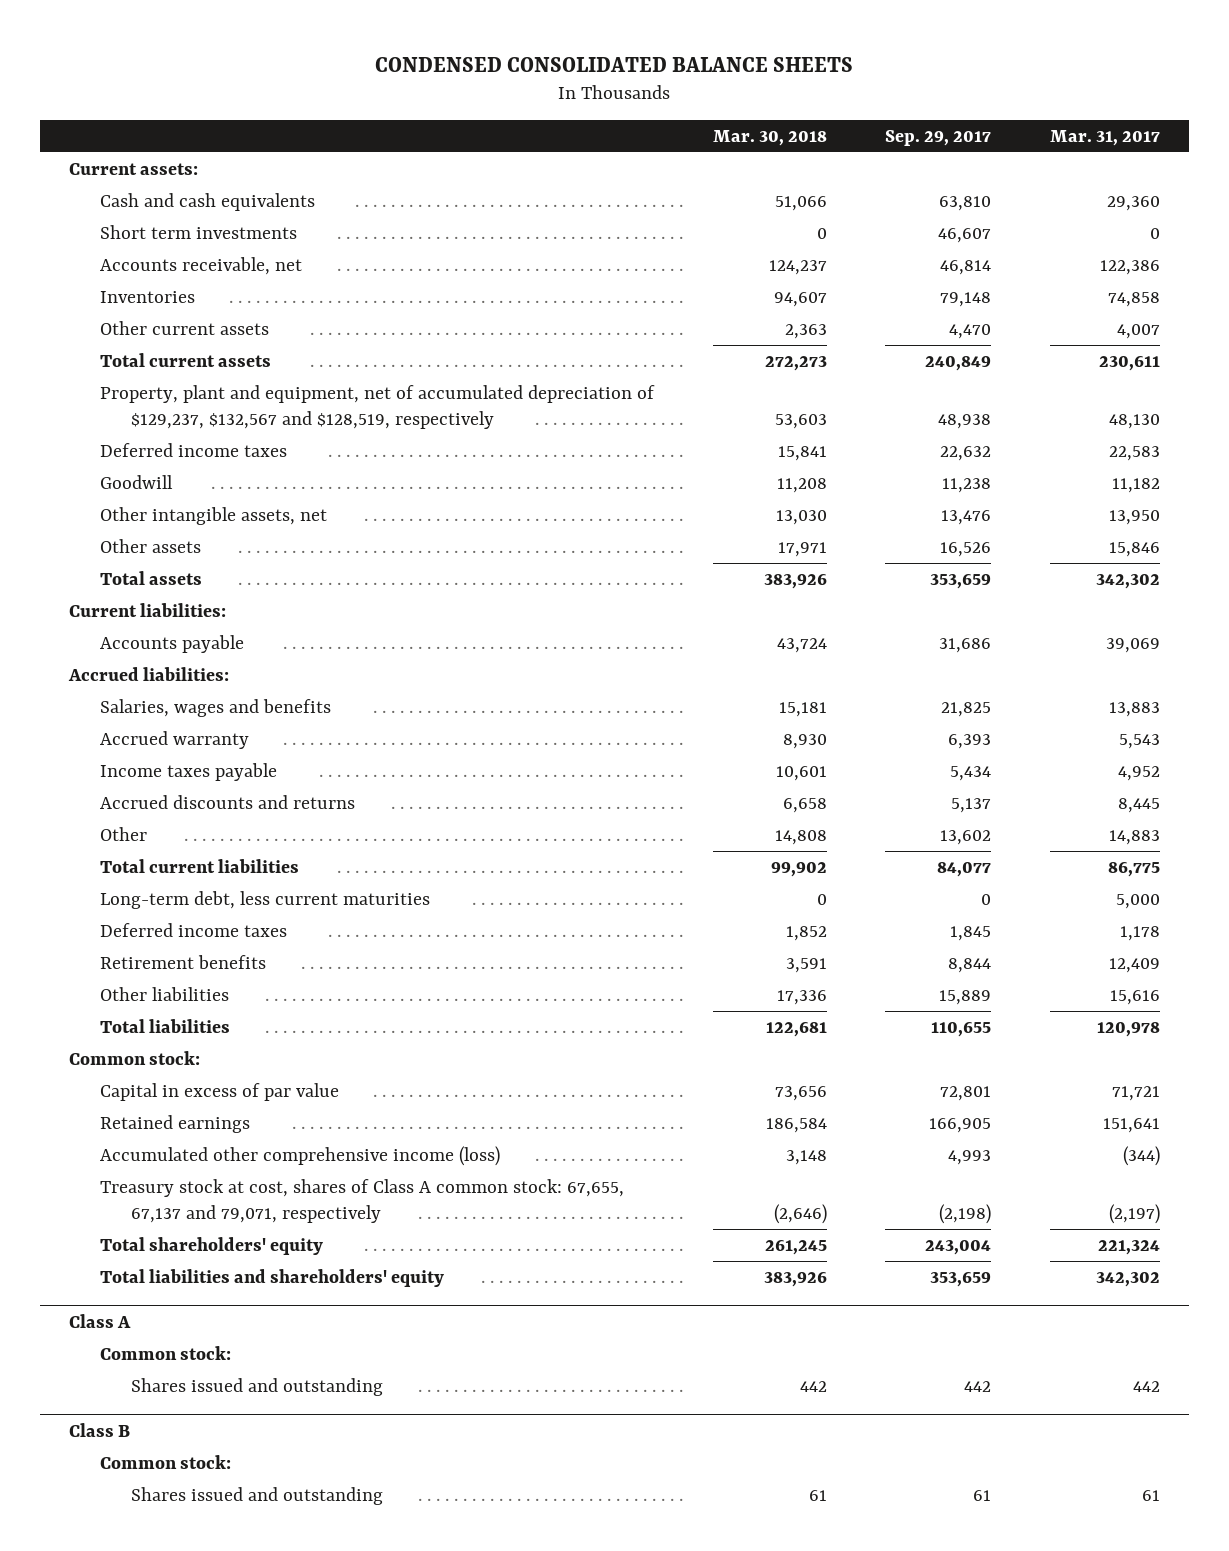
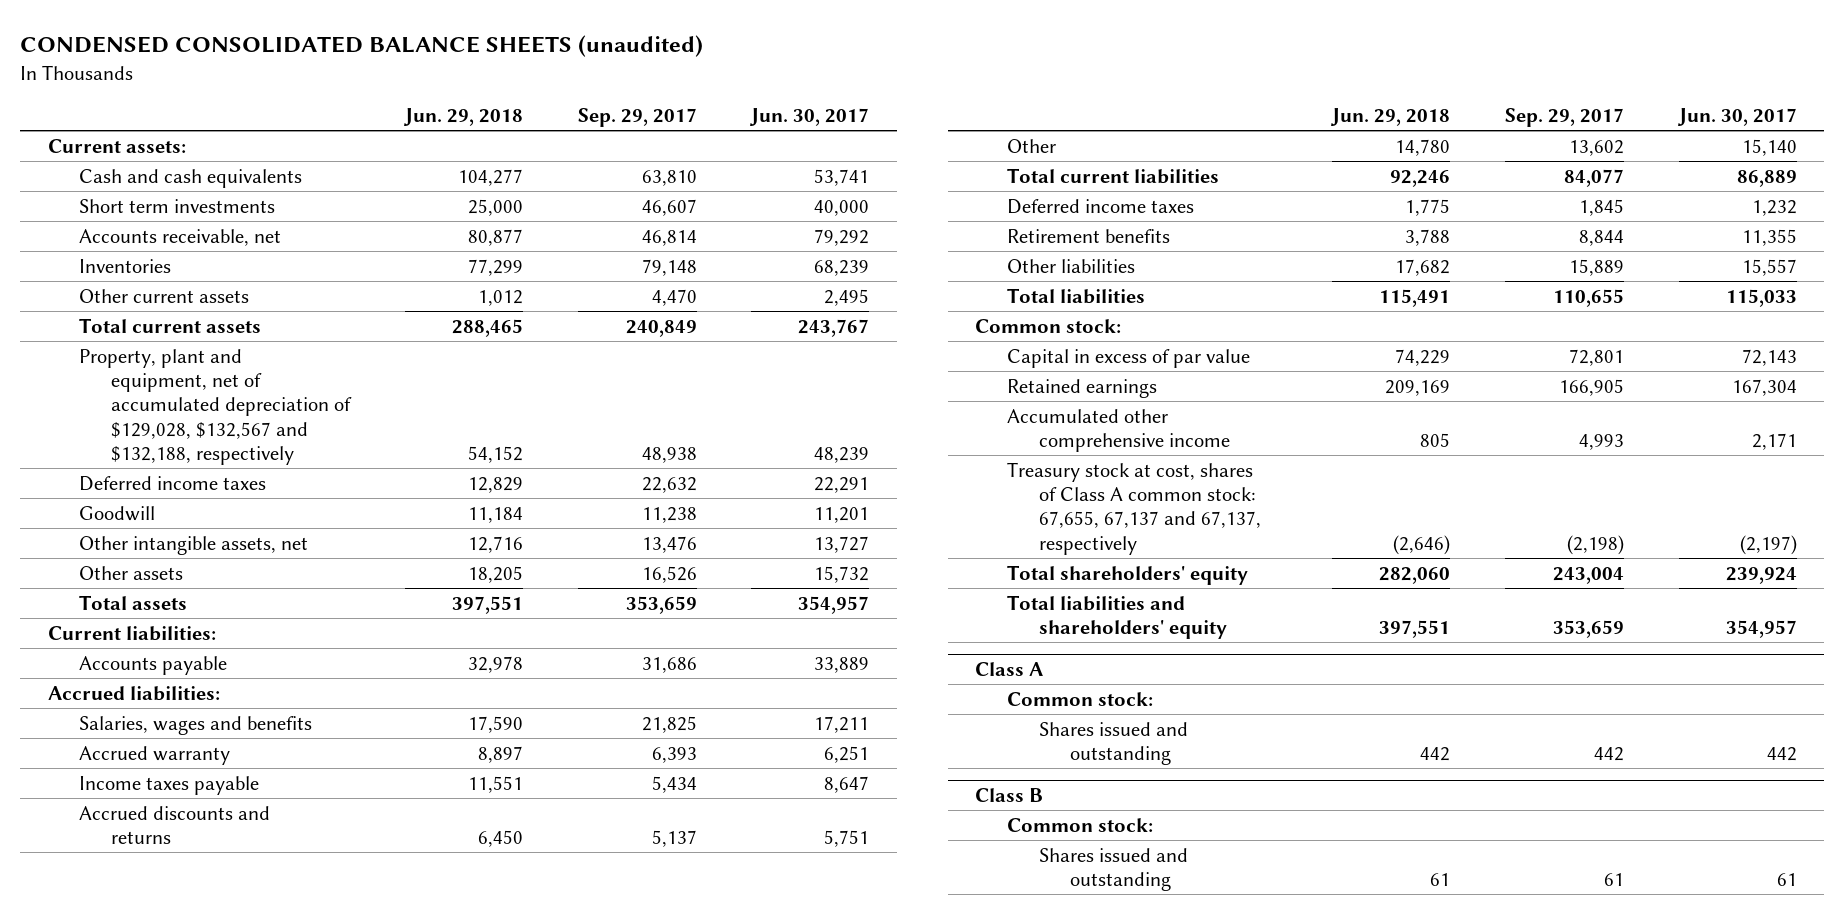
[375,56,854,72] CONDENSED CONSOLIDATED BALANCE SHEETS -> [20,35,704,58] CONDENSED CONSOLIDATED BALANCE SHEETS (unaudited)
[712,129,827,146] Mar. 30, 2018 -> none
[1049,129,1160,146] Mar. 31, 2017 -> none
none -> [402,107,523,126] Jun. 29, 2018
none -> [749,107,870,126] Jun. 30, 2017
[99,384,655,429] Property, plant and equipment, net of accumulated depreciation of $129,237, $132,567 and $128,519, respectively -> [79,348,353,465] Property, plant and equipment, net of accumulated depreciation of $129,028, $132,567 and $132,188, respectively
[99,890,430,909] Long-term debt, less current maturities -> none
[99,1145,500,1166] Accumulated other comprehensive income (loss) -> [1006,408,1230,452] Accumulated other comprehensive income
[99,1178,624,1223] Treasury stock at cost, shares of Class A common stock: 67,655, 67,137 and 79,071, respectively -> [1006,461,1261,555] Treasury stock at cost, shares of Class A common stock: 67,655, 67,137 and 67,137, respectively

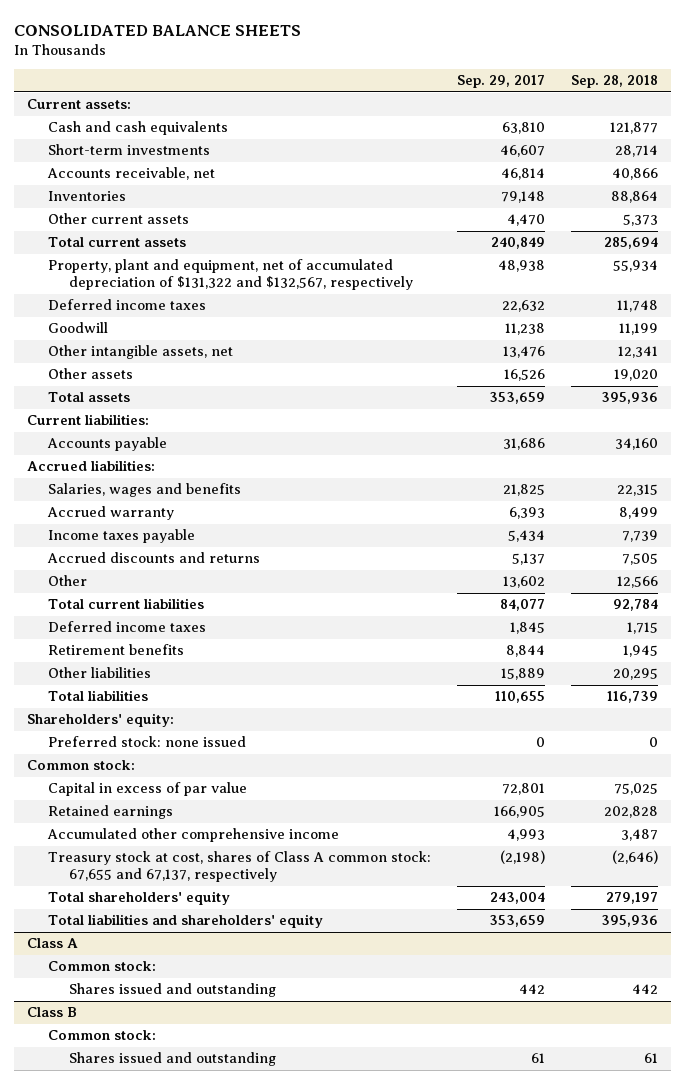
[20,35,704,58] CONDENSED CONSOLIDATED BALANCE SHEETS (unaudited) -> [13,24,301,36] CONSOLIDATED BALANCE SHEETS
[402,107,523,126] Jun. 29, 2018 -> none
[749,107,870,126] Jun. 30, 2017 -> none
none -> [570,75,658,89] Sep. 28, 2018
[79,198,276,213] Short term investments -> [47,144,210,156] Short-term investments
[79,348,353,465] Property, plant and equipment, net of accumulated depreciation of $129,028, $132,567 and $132,188, respectively -> [47,259,414,291] Property, plant and equipment, net of accumulated depreciation of $131,322 and $132,567, respectively
none -> [26,713,174,728] Shareholders' equity:
none -> [47,736,246,748] Preferred stock: none issued
[1006,461,1261,555] Treasury stock at cost, shares of Class A common stock: 67,655, 67,137 and 67,137, respectively -> [47,851,431,883] Treasury stock at cost, shares of Class A common stock: 67,655 and 67,137, respectively

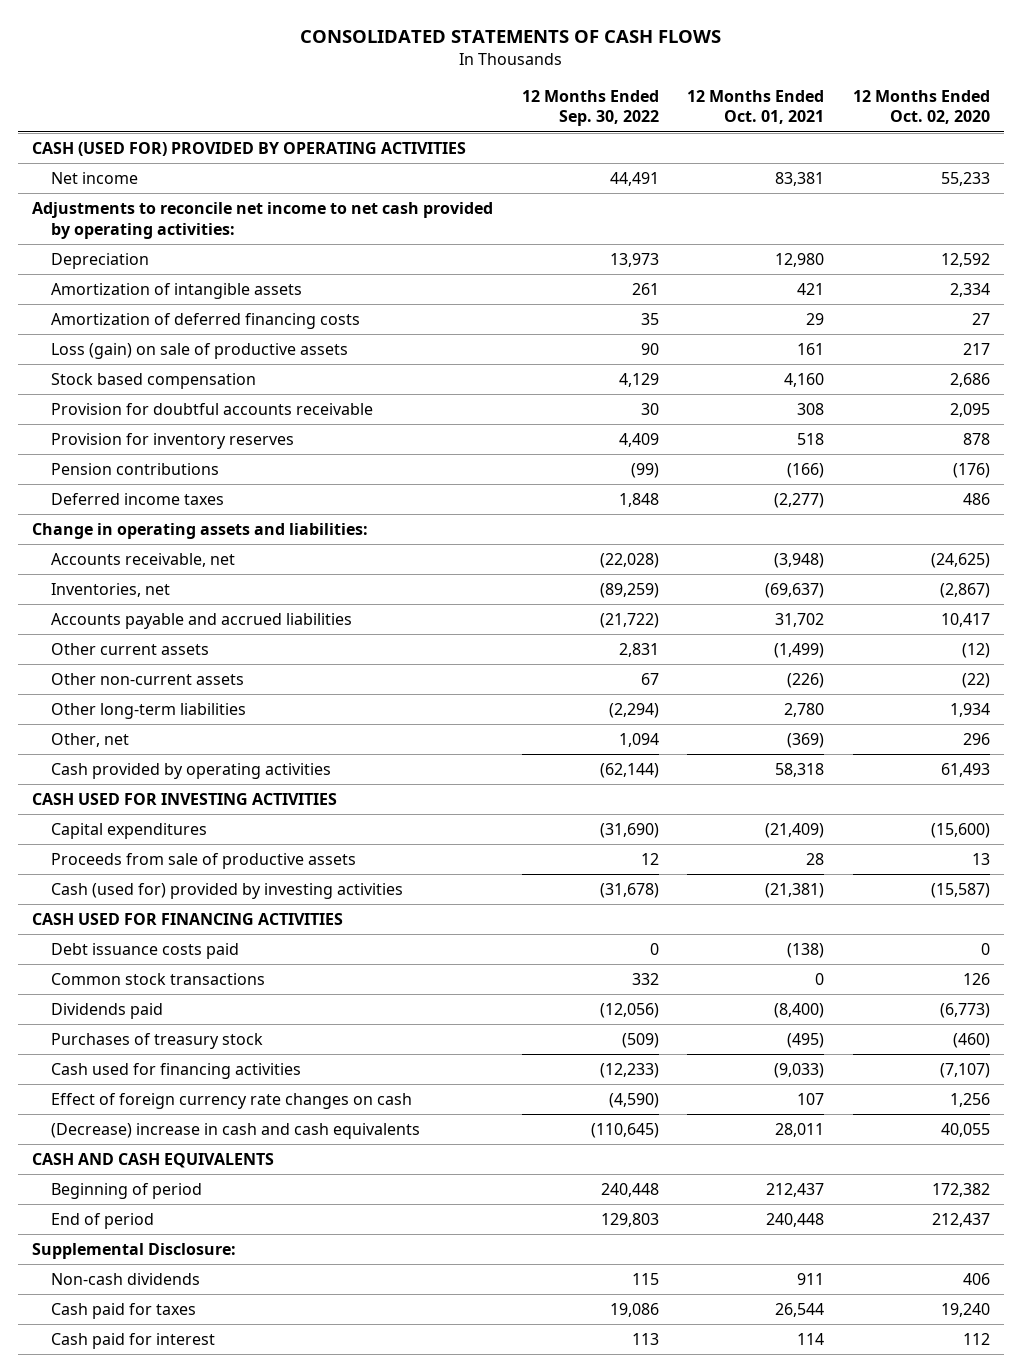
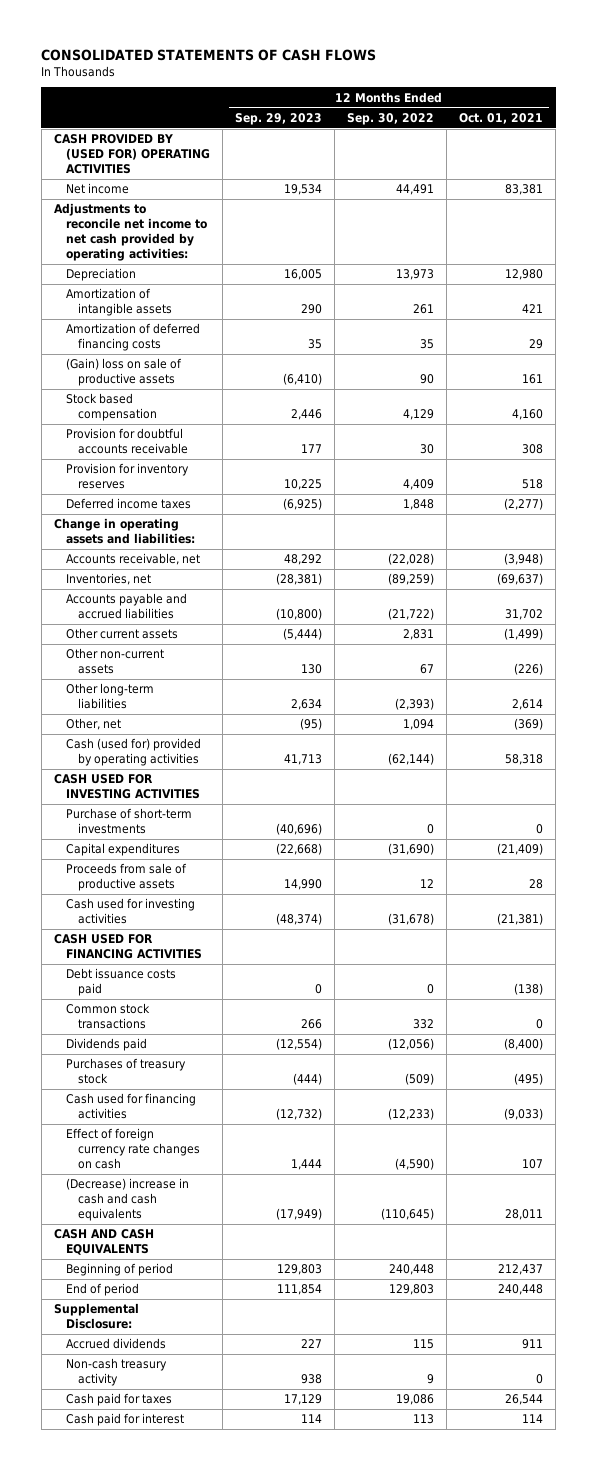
[852,89,990,125] 12 Months Ended Oct. 02, 2020 -> none
none -> [235,113,323,126] Sep. 29, 2023
[32,142,467,157] CASH (USED FOR) PROVIDED BY OPERATING ACTIVITIES -> [53,134,211,174] CASH PROVIDED BY (USED FOR) OPERATING ACTIVITIES
[50,343,348,360] Loss (gain) on sale of productive assets -> [66,358,183,387] (Gain) loss on sale of productive assets
[50,463,219,476] Pension contributions -> none
[608,703,659,719] (2,294) -> [395,698,435,711] (2,393)
[784,703,825,718] 2,780 -> [512,699,544,711] 2,614
[50,763,331,780] Cash provided by operating activities -> [66,738,202,767] Cash (used for) provided by operating activities
none -> [66,808,193,835] Purchase of short-term investments
[50,883,403,900] Cash (used for) provided by investing activities -> [66,898,196,925] Cash used for investing activities
[50,1273,200,1286] Non-cash dividends -> [66,1338,167,1350] Accrued dividends
none -> [66,1358,168,1387] Non-cash treasury activity

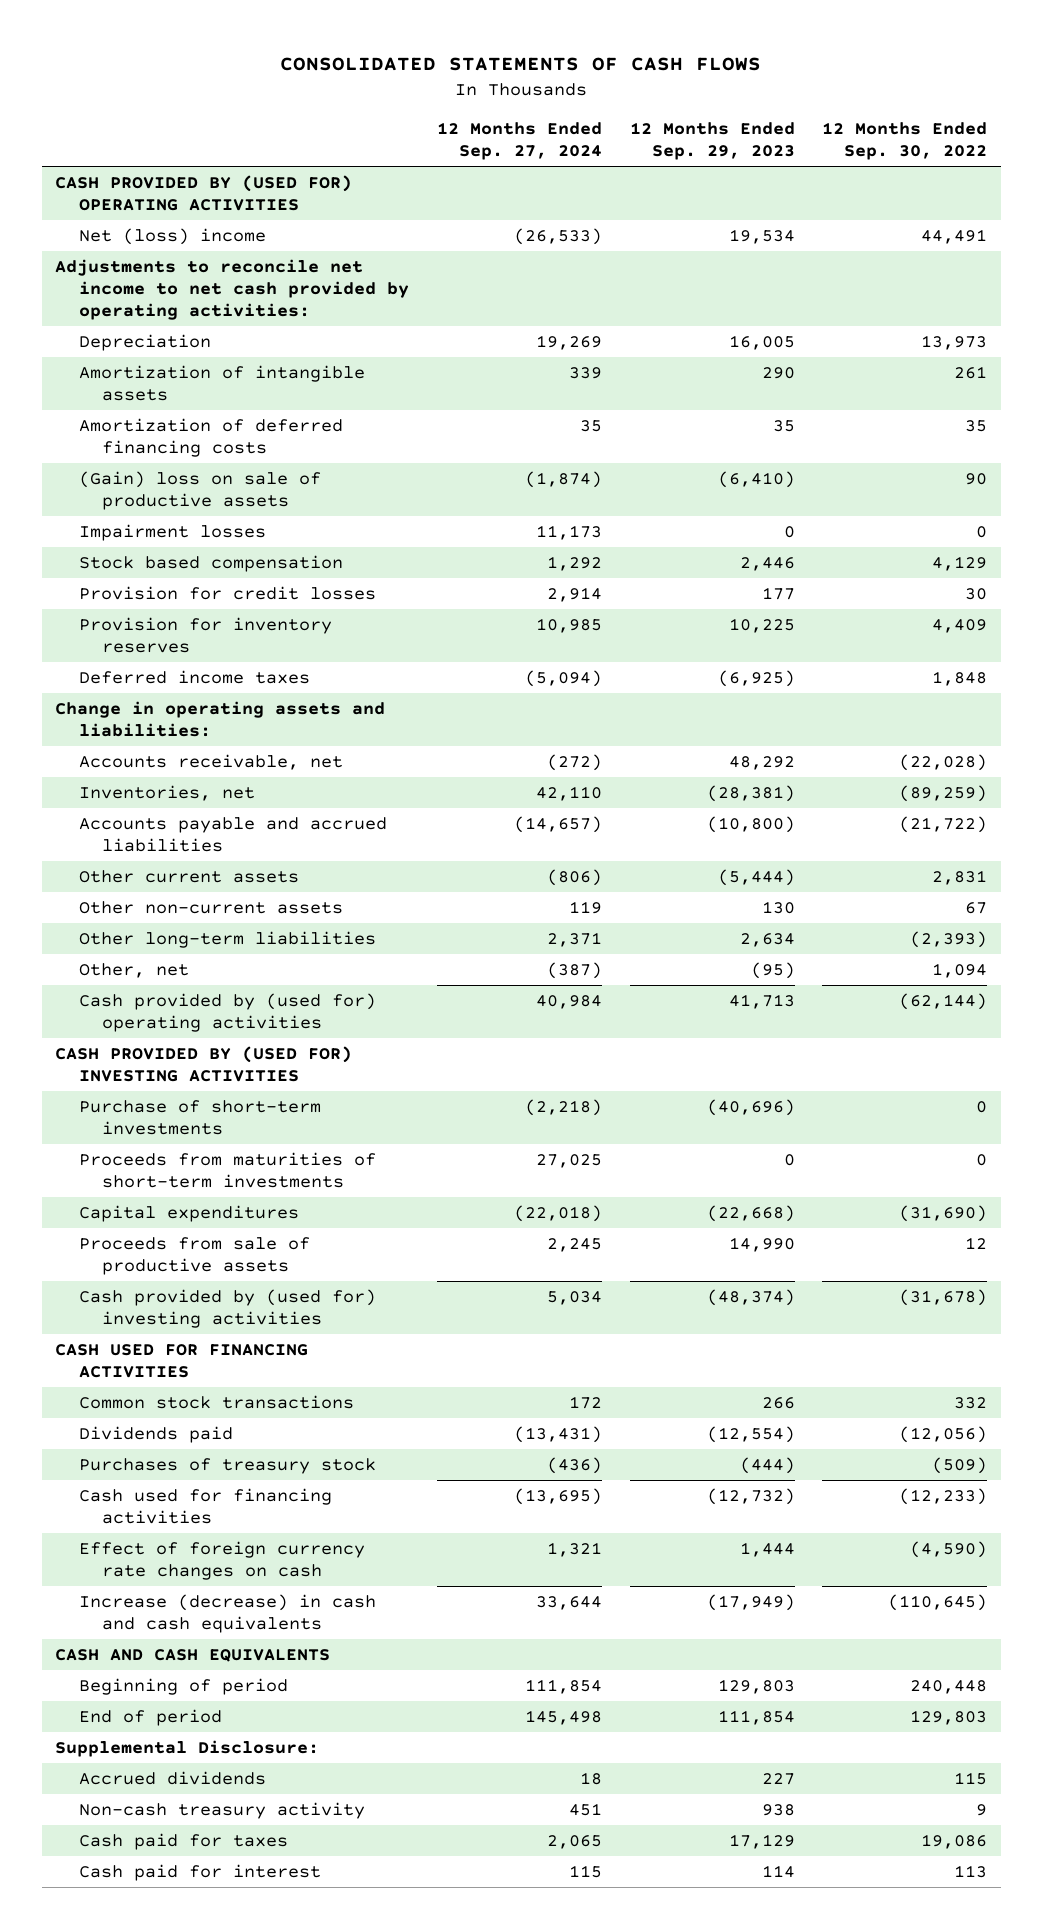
[459,113,544,125] Oct. 01, 2021 -> none
none -> [436,122,602,161] 12 Months Ended Sep. 27, 2024
[66,183,130,195] Net income -> [78,227,266,245] Net (loss) income
none -> [78,523,266,541] Impairment losses
[66,428,189,455] Provision for doubtful accounts receivable -> [78,585,376,600] Provision for credit losses
[66,738,202,767] Cash (used for) provided by operating activities -> [78,992,376,1032] Cash provided by (used for) operating activities
[53,774,201,800] CASH USED FOR INVESTING ACTIVITIES -> [55,1045,353,1082] CASH PROVIDED BY (USED FOR) INVESTING ACTIVITIES
none -> [78,1151,376,1188] Proceeds from maturities of short-term investments
[66,898,196,925] Cash used for investing activities -> [78,1288,376,1328] Cash provided by (used for) investing activities
[66,968,177,997] Debt issuance costs paid -> none
[66,1178,190,1221] (Decrease) increase in cash and cash equivalents -> [78,1593,376,1633] Increase (decrease) in cash and cash equivalents

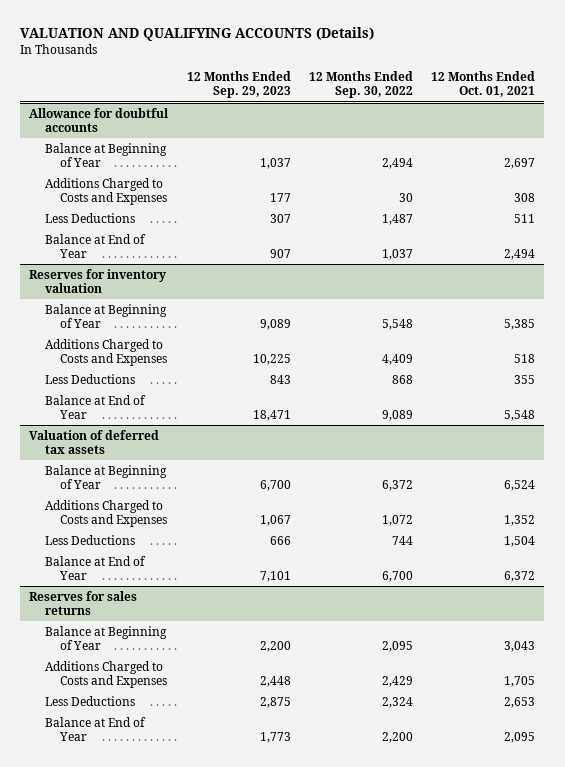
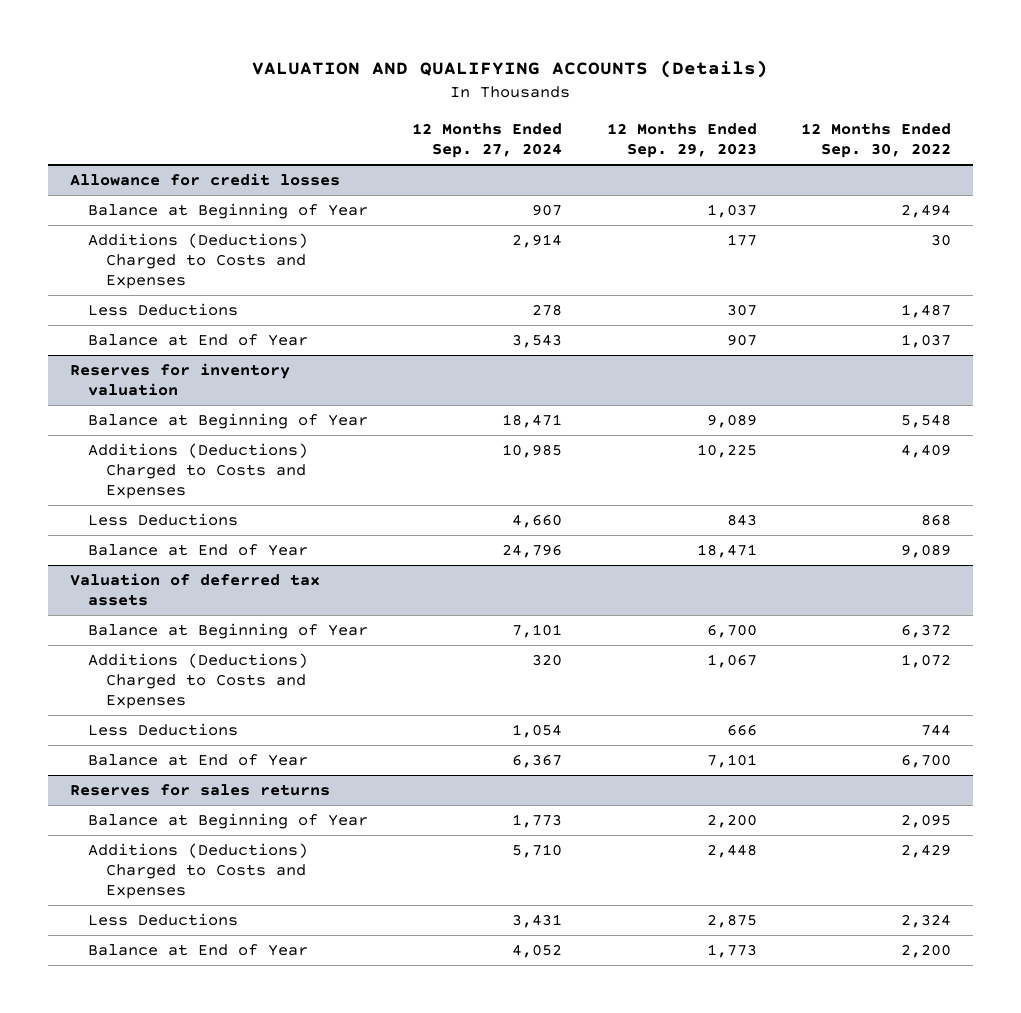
[431,70,536,98] 12 Months Ended Oct. 01, 2021 -> none
none -> [412,123,563,159] 12 Months Ended Sep. 27, 2024
[29,107,170,133] Allowance for doubtful accounts -> [70,173,341,187] Allowance for credit losses
[44,177,168,206] Additions Charged to Costs and Expenses -> [88,233,309,289] Additions (Deductions) Charged to Costs and Expenses
[44,338,168,367] Additions Charged to Costs and Expenses -> [88,443,309,499] Additions (Deductions) Charged to Costs and Expenses
[44,499,168,528] Additions Charged to Costs and Expenses -> [88,653,309,709] Additions (Deductions) Charged to Costs and Expenses
[44,660,168,689] Additions Charged to Costs and Expenses -> [88,843,309,899] Additions (Deductions) Charged to Costs and Expenses

